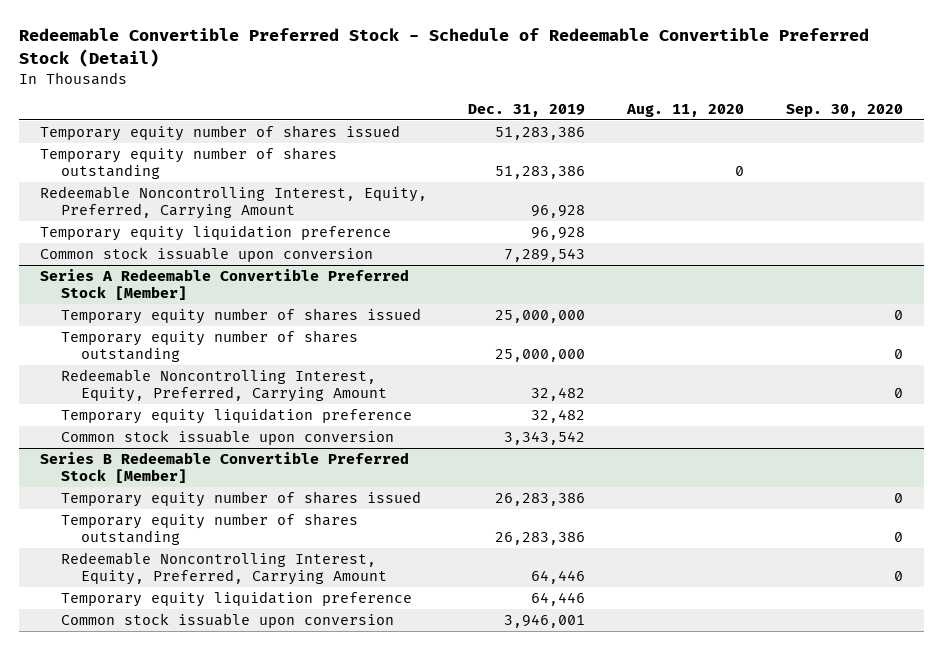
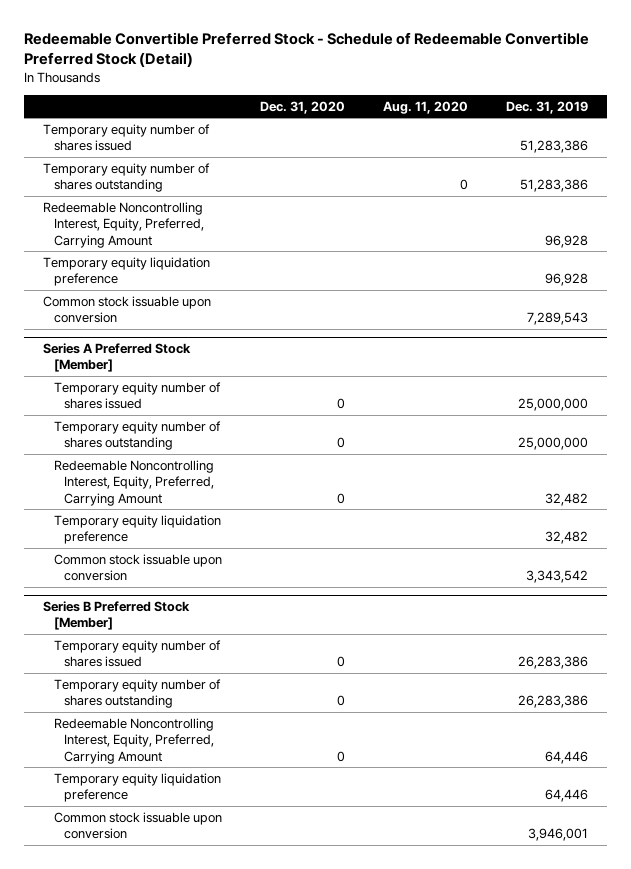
[785,103,903,117] Sep. 30, 2020 -> none
none -> [259,100,345,114] Dec. 31, 2020
[39,268,409,301] Series A Redeemable Convertible Preferred Stock [Member] -> [43,343,192,373] Series A Preferred Stock [Member]
[39,451,409,484] Series B Redeemable Convertible Preferred Stock [Member] -> [43,601,191,631] Series B Preferred Stock [Member]

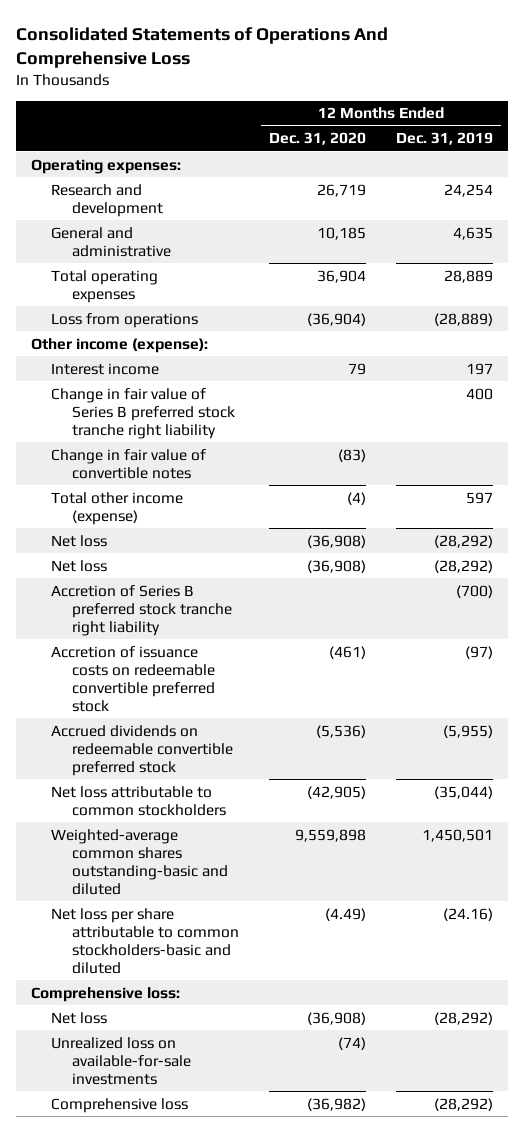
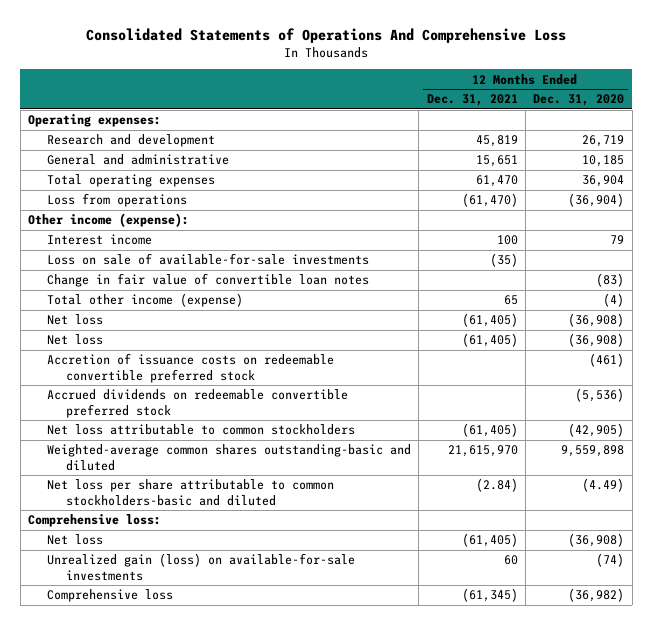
[396,132,494,146] Dec. 31, 2019 -> none
none -> [426,94,518,107] Dec. 31, 2021
[51,387,235,439] Change in fair value of Series B preferred stock tranche right liability -> none
none -> [46,253,369,266] Loss on sale of available-for-sale investments
[51,448,207,479] Change in fair value of convertible notes -> [46,273,369,288] Change in fair value of convertible loan notes
[51,584,232,636] Accretion of Series B preferred stock tranche right liability -> none
[51,1036,191,1085] Unrealized loss on available-for-sale investments -> [46,553,355,582] Unrealized gain (loss) on available-for-sale investments

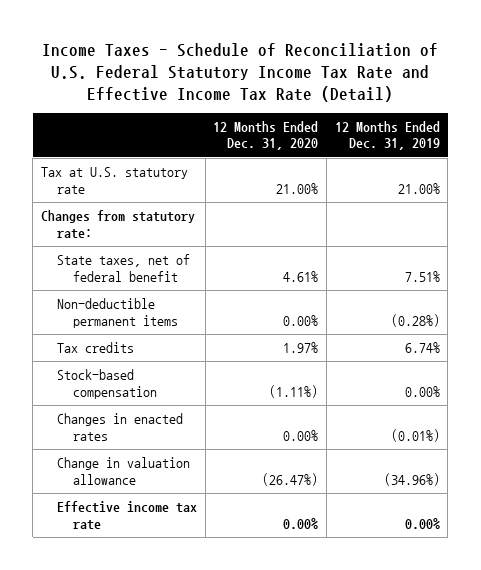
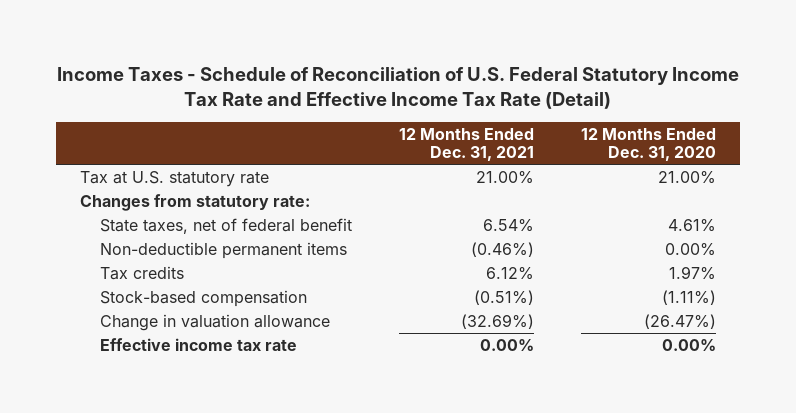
[334,121,440,151] 12 Months Ended Dec. 31, 2019 -> none
none -> [398,127,534,162] 12 Months Ended Dec. 31, 2021
[56,413,183,441] Changes in enacted rates -> none

